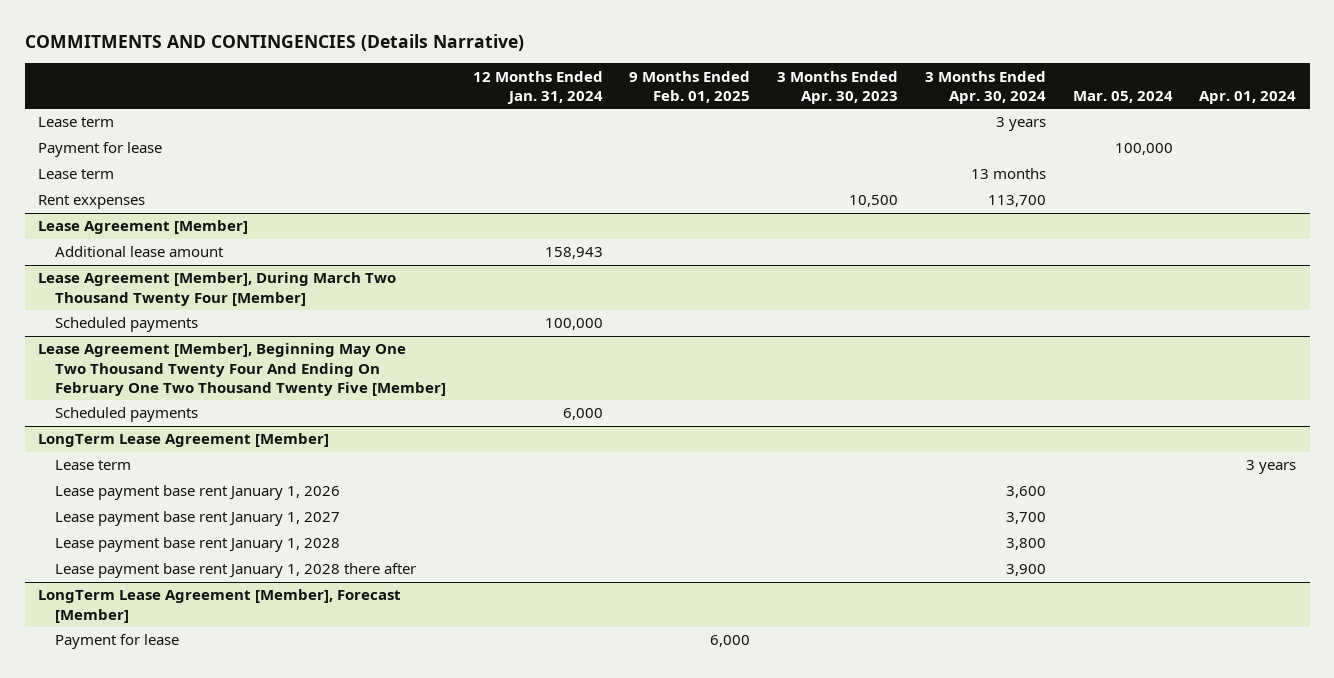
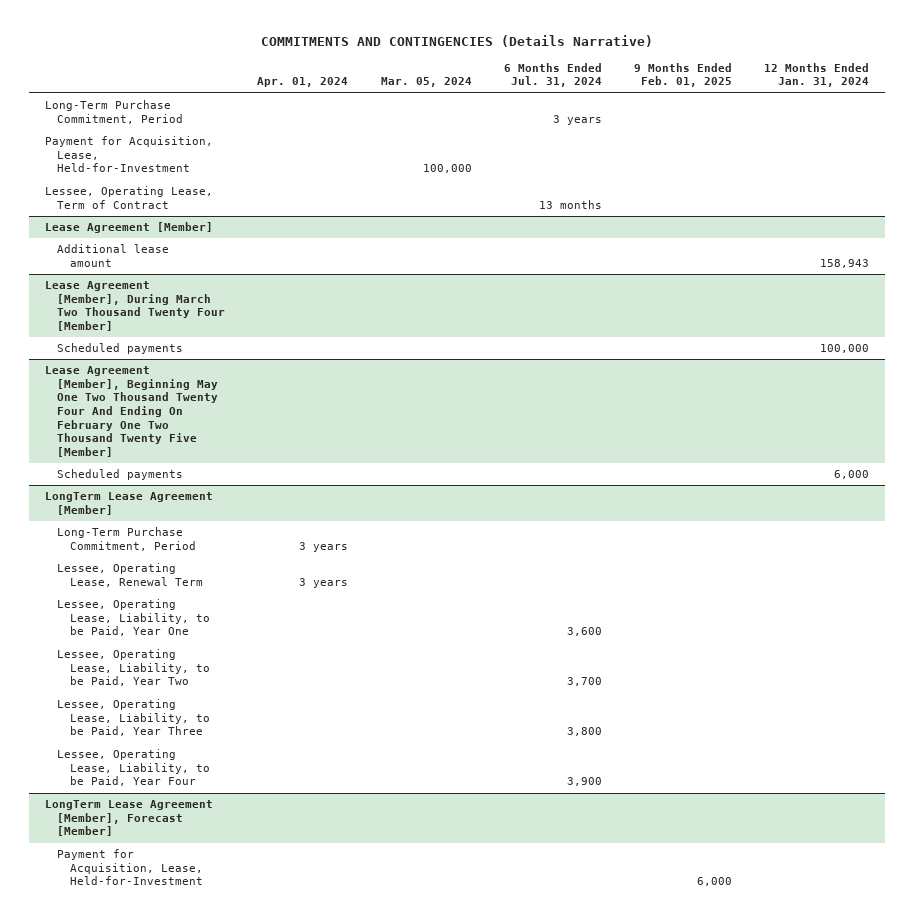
[777,70,899,104] 3 Months Ended Apr. 30, 2023 -> none
[924,70,1046,104] 3 Months Ended Apr. 30, 2024 -> none
none -> [503,62,602,88] 6 Months Ended Jul. 31, 2024
[37,195,145,210] Rent exxpenses -> none
[37,117,114,128] Lease term -> [44,100,184,124] Long-Term Purchase Commitment, Period
[37,142,162,158] Payment for lease -> [44,136,213,173] Payment for Acquisition, Lease, Held-for-Investment
[37,169,114,180] Lease term -> [44,186,213,209] Lessee, Operating Lease, Term of Contract
[55,460,132,471] Lease term -> [57,527,197,551] Long-Term Purchase Commitment, Period
none -> [57,563,204,587] Lessee, Operating Lease, Renewal Term
[55,485,341,501] Lease payment base rent January 1, 2026 -> [57,599,211,637] Lessee, Operating Lease, Liability, to be Paid, Year One
[55,511,341,527] Lease payment base rent January 1, 2027 -> [57,649,211,687] Lessee, Operating Lease, Liability, to be Paid, Year Two
[55,537,341,553] Lease payment base rent January 1, 2028 -> [57,699,211,737] Lessee, Operating Lease, Liability, to be Paid, Year Three
[55,563,417,579] Lease payment base rent January 1, 2028 there after -> [57,749,211,787] Lessee, Operating Lease, Liability, to be Paid, Year Four
[55,634,180,650] Payment for lease -> [57,849,204,886] Payment for Acquisition, Lease, Held-for-Investment

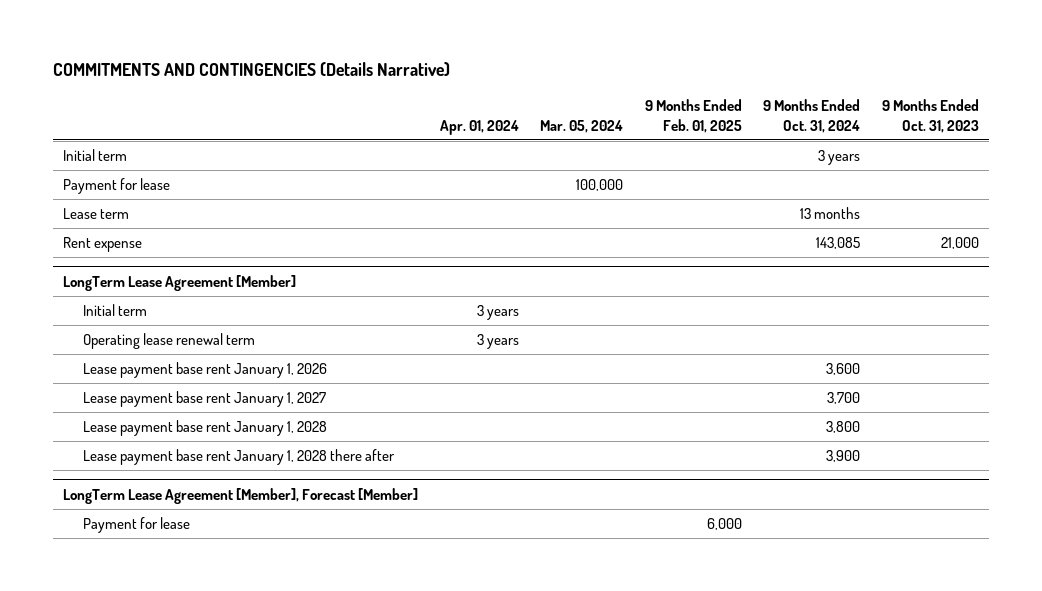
[503,62,602,88] 6 Months Ended Jul. 31, 2024 -> none
[763,62,869,88] 12 Months Ended Jan. 31, 2024 -> none
none -> [763,99,861,133] 9 Months Ended Oct. 31, 2024
none -> [881,99,979,133] 9 Months Ended Oct. 31, 2023
[44,222,213,234] Lease Agreement [Member] -> none
[57,244,170,267] Additional lease amount -> none
[44,281,226,332] Lease Agreement [Member], During March Two Thousand Twenty Four [Member] -> none
[57,343,184,355] Scheduled payments -> none
[44,366,219,458] Lease Agreement [Member], Beginning May One Two Thousand Twenty Four And Ending On February One Two Thousand Twenty Five [Member] -> none
[57,469,184,481] Scheduled payments -> none
[44,100,184,124] Long-Term Purchase Commitment, Period -> [63,149,128,162] Initial term
[44,136,213,173] Payment for Acquisition, Lease, Held-for-Investment -> [63,178,171,195] Payment for lease
[44,186,213,209] Lessee, Operating Lease, Term of Contract -> [63,208,130,220] Lease term
none -> [63,237,143,253] Rent expense
[57,527,197,551] Long-Term Purchase Commitment, Period -> [82,304,147,317] Initial term
[57,563,204,587] Lessee, Operating Lease, Renewal Term -> [82,333,255,350] Operating lease renewal term
[57,599,211,637] Lessee, Operating Lease, Liability, to be Paid, Year One -> [82,362,327,379] Lease payment base rent January 1, 2026
[57,649,211,687] Lessee, Operating Lease, Liability, to be Paid, Year Two -> [82,391,326,408] Lease payment base rent January 1, 2027
[57,699,211,737] Lessee, Operating Lease, Liability, to be Paid, Year Three -> [82,420,327,437] Lease payment base rent January 1, 2028
[57,749,211,787] Lessee, Operating Lease, Liability, to be Paid, Year Four -> [82,449,395,466] Lease payment base rent January 1, 2028 there after
[57,849,204,886] Payment for Acquisition, Lease, Held-for-Investment -> [82,517,190,534] Payment for lease

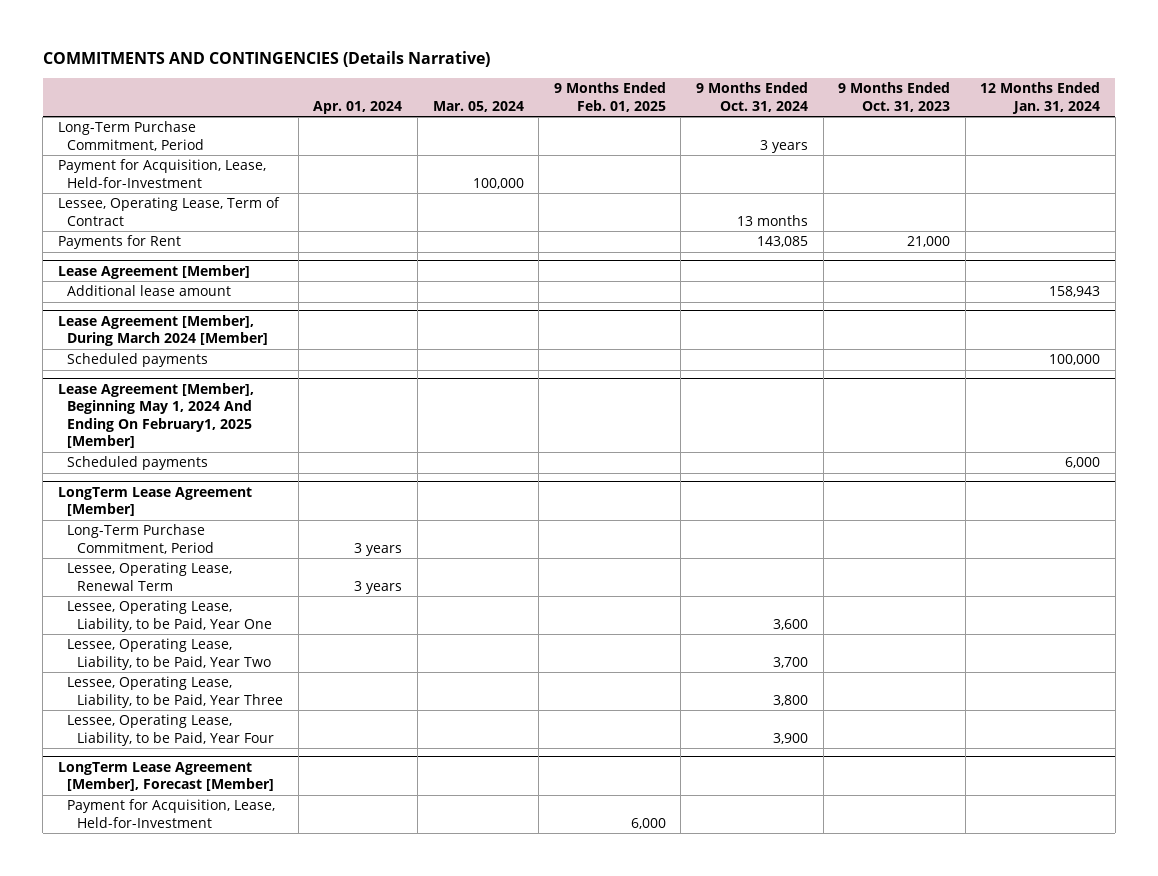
none -> [980,82,1101,114] 12 Months Ended Jan. 31, 2024
[63,149,128,162] Initial term -> [57,121,205,151] Long-Term Purchase Commitment, Period
[63,178,171,195] Payment for lease -> [57,159,266,188] Payment for Acquisition, Lease, Held-for-Investment
[63,208,130,220] Lease term -> [57,197,280,226] Lessee, Operating Lease, Term of Contract
[63,237,143,253] Rent expense -> [57,235,181,250] Payments for Rent
none -> [57,264,250,279] Lease Agreement [Member]
none -> [67,285,232,297] Additional lease amount
none -> [57,314,269,347] Lease Agreement [Member], During March 2024 [Member]
none -> [67,353,209,368] Scheduled payments
none -> [57,382,254,449] Lease Agreement [Member], Beginning May 1, 2024 And Ending On February1, 2025 [Member]
none -> [67,456,209,471] Scheduled payments
[82,304,147,317] Initial term -> [67,524,215,554] Long-Term Purchase Commitment, Period
[82,333,255,350] Operating lease renewal term -> [67,562,233,591] Lessee, Operating Lease, Renewal Term
[82,362,327,379] Lease payment base rent January 1, 2026 -> [67,600,273,632] Lessee, Operating Lease, Liability, to be Paid, Year One
[82,391,326,408] Lease payment base rent January 1, 2027 -> [67,638,272,670] Lessee, Operating Lease, Liability, to be Paid, Year Two
[82,420,327,437] Lease payment base rent January 1, 2028 -> [67,676,284,708] Lessee, Operating Lease, Liability, to be Paid, Year Three
[82,449,395,466] Lease payment base rent January 1, 2028 there after -> [67,714,275,746] Lessee, Operating Lease, Liability, to be Paid, Year Four
[82,517,190,534] Payment for lease -> [67,799,276,828] Payment for Acquisition, Lease, Held-for-Investment

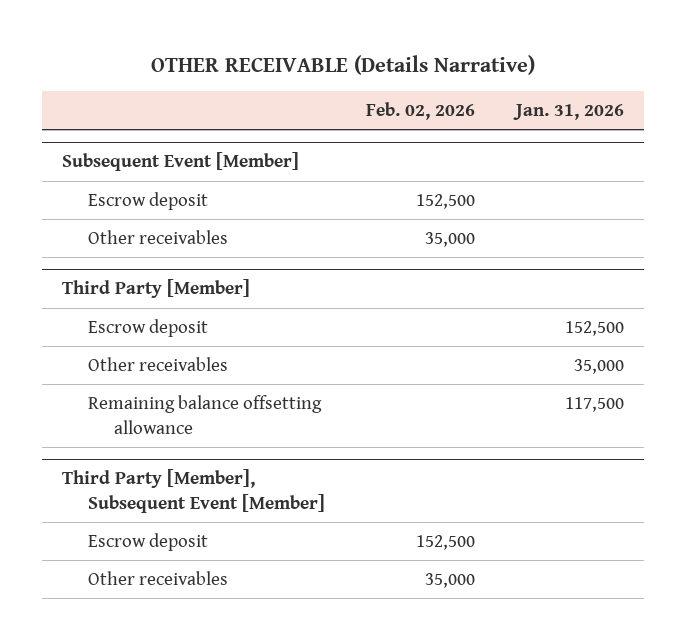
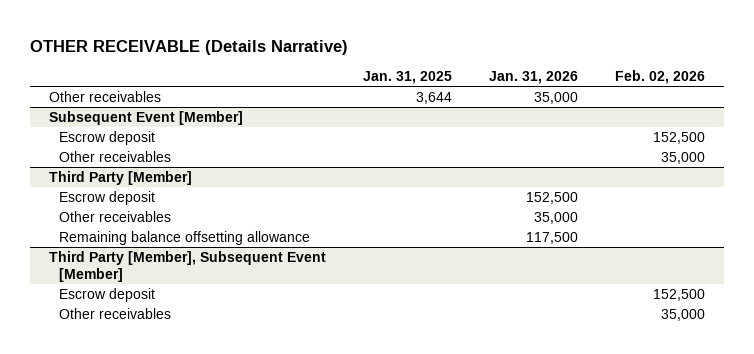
none -> [362,71,452,85] Jan. 31, 2025
none -> [48,90,161,102] Other receivables

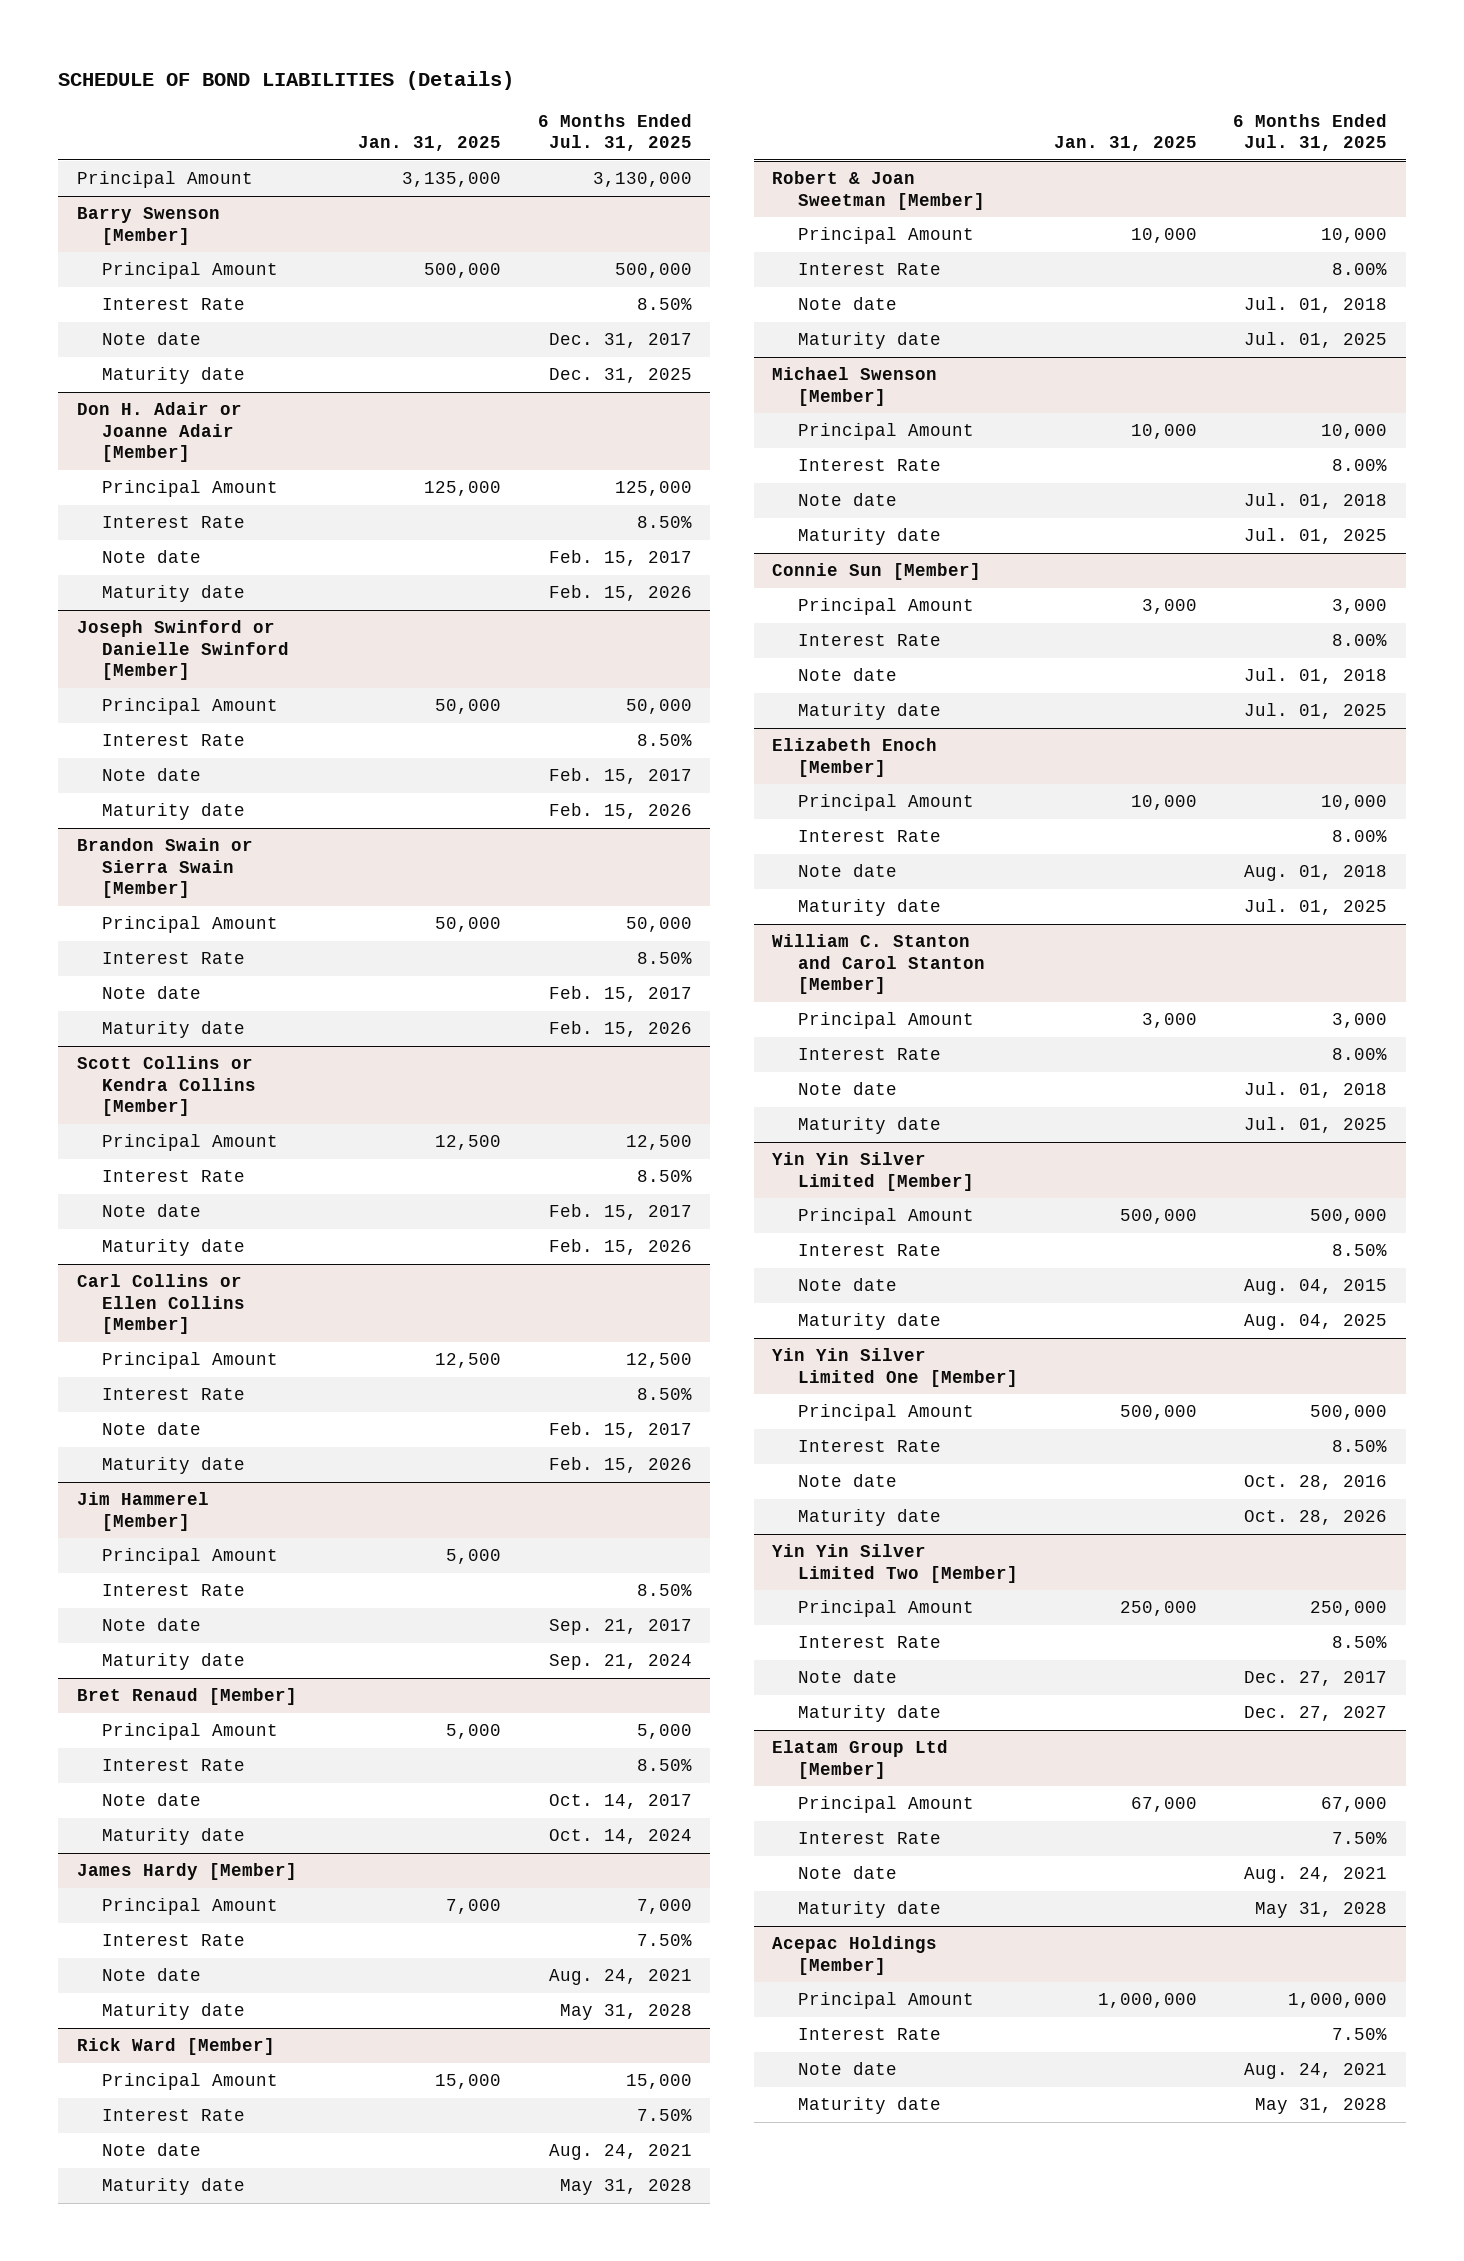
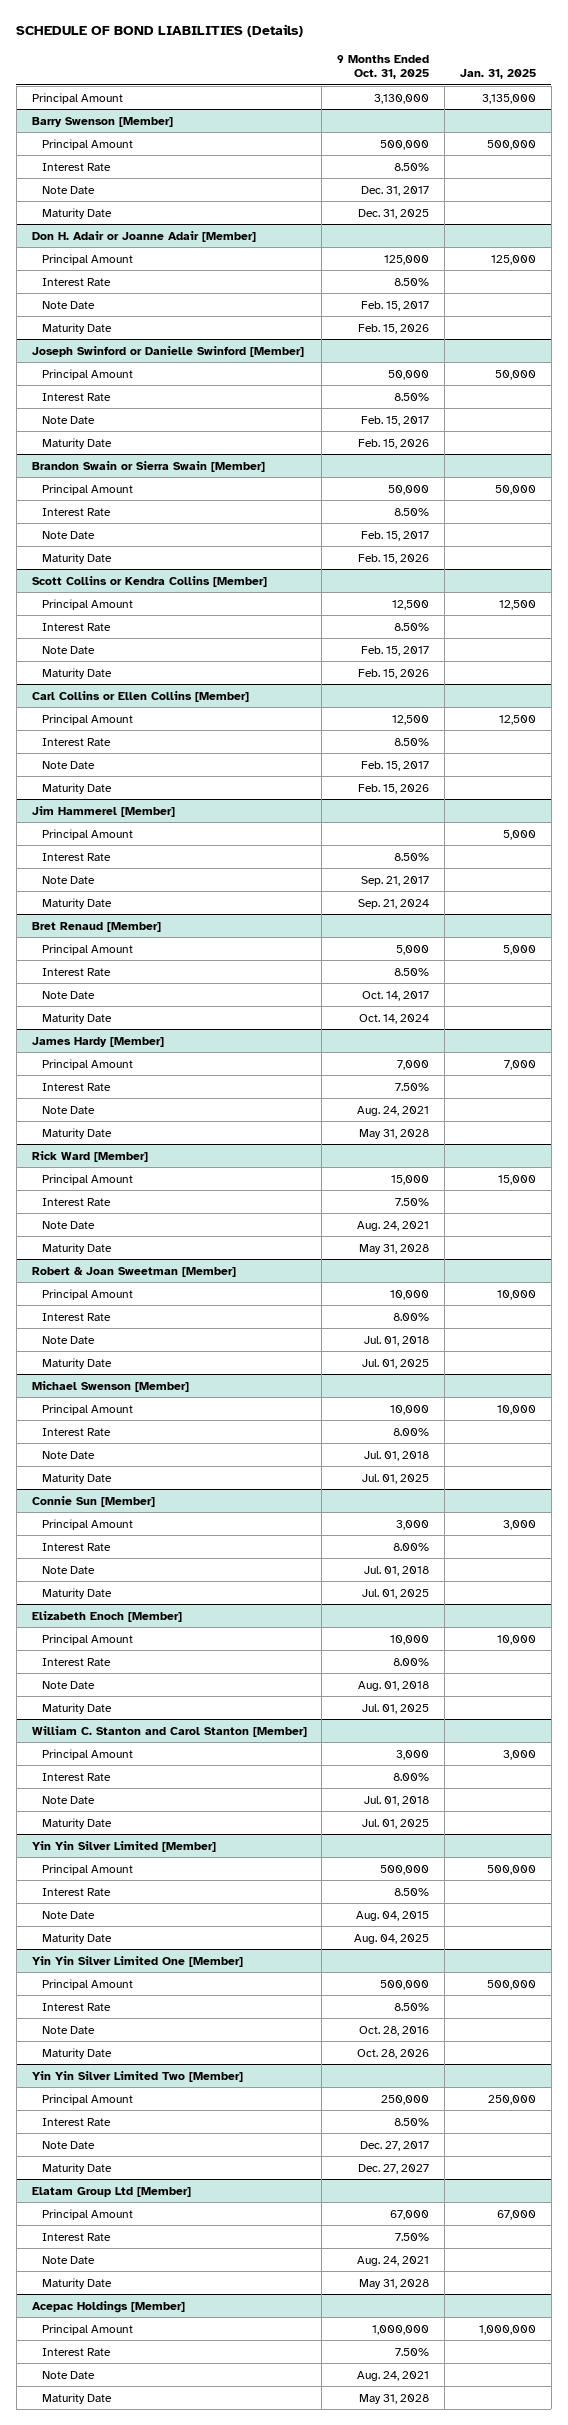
[537,113,692,152] 6 Months Ended Jul. 31, 2025 -> none
none -> [337,54,430,79] 9 Months Ended Oct. 31, 2025
[101,332,201,346] Note date -> [41,185,95,194] Note Date
[101,367,245,385] Maturity date -> [41,207,112,219] Maturity Date
[101,550,201,564] Note date -> [41,300,95,309] Note Date
[101,585,245,603] Maturity date -> [41,322,112,334] Maturity Date
[101,768,201,782] Note date -> [41,415,95,424] Note Date
[101,803,245,821] Maturity date -> [41,437,112,449] Maturity Date
[101,986,201,1000] Note date -> [41,530,95,539] Note Date
[101,1021,245,1039] Maturity date -> [41,552,112,564] Maturity Date
[101,1204,201,1218] Note date -> [41,645,95,654] Note Date
[101,1239,245,1257] Maturity date -> [41,667,112,679] Maturity Date
[101,1422,201,1436] Note date -> [41,760,95,769] Note Date
[101,1457,245,1475] Maturity date -> [41,782,112,794] Maturity Date
[101,1618,201,1632] Note date -> [41,875,95,884] Note Date
[101,1653,245,1671] Maturity date -> [41,897,112,909] Maturity Date
[101,1793,201,1807] Note date -> [41,990,95,999] Note Date
[101,1828,245,1846] Maturity date -> [41,1012,112,1024] Maturity Date
[101,1968,201,1982] Note date -> [41,1105,95,1114] Note Date
[101,2003,245,2021] Maturity date -> [41,1127,112,1139] Maturity Date
[101,2143,201,2157] Note date -> [41,1220,95,1229] Note Date
[101,2178,245,2196] Maturity date -> [41,1242,112,1254] Maturity Date
[797,297,897,311] Note date -> [41,1335,95,1344] Note Date
[797,332,941,350] Maturity date -> [41,1357,112,1369] Maturity Date
[797,493,897,507] Note date -> [41,1450,95,1459] Note Date
[797,528,941,546] Maturity date -> [41,1472,112,1484] Maturity Date
[797,668,897,682] Note date -> [41,1565,95,1574] Note Date
[797,703,941,721] Maturity date -> [41,1587,112,1599] Maturity Date
[797,864,897,878] Note date -> [41,1680,95,1689] Note Date
[797,899,941,917] Maturity date -> [41,1702,112,1714] Maturity Date
[797,1082,897,1096] Note date -> [41,1795,95,1804] Note Date
[797,1117,941,1135] Maturity date -> [41,1817,112,1829] Maturity Date
[797,1278,897,1292] Note date -> [41,1910,95,1919] Note Date
[797,1313,941,1331] Maturity date -> [41,1932,112,1944] Maturity Date
[797,1474,897,1488] Note date -> [41,2025,95,2034] Note Date
[797,1509,941,1527] Maturity date -> [41,2047,112,2059] Maturity Date
[797,1670,897,1684] Note date -> [41,2140,95,2149] Note Date
[797,1705,941,1723] Maturity date -> [41,2162,112,2174] Maturity Date
[797,1866,897,1880] Note date -> [41,2255,95,2264] Note Date
[797,1901,941,1919] Maturity date -> [41,2277,112,2289] Maturity Date
[797,2062,897,2076] Note date -> [41,2370,95,2379] Note Date
[797,2097,941,2115] Maturity date -> [41,2392,112,2404] Maturity Date

